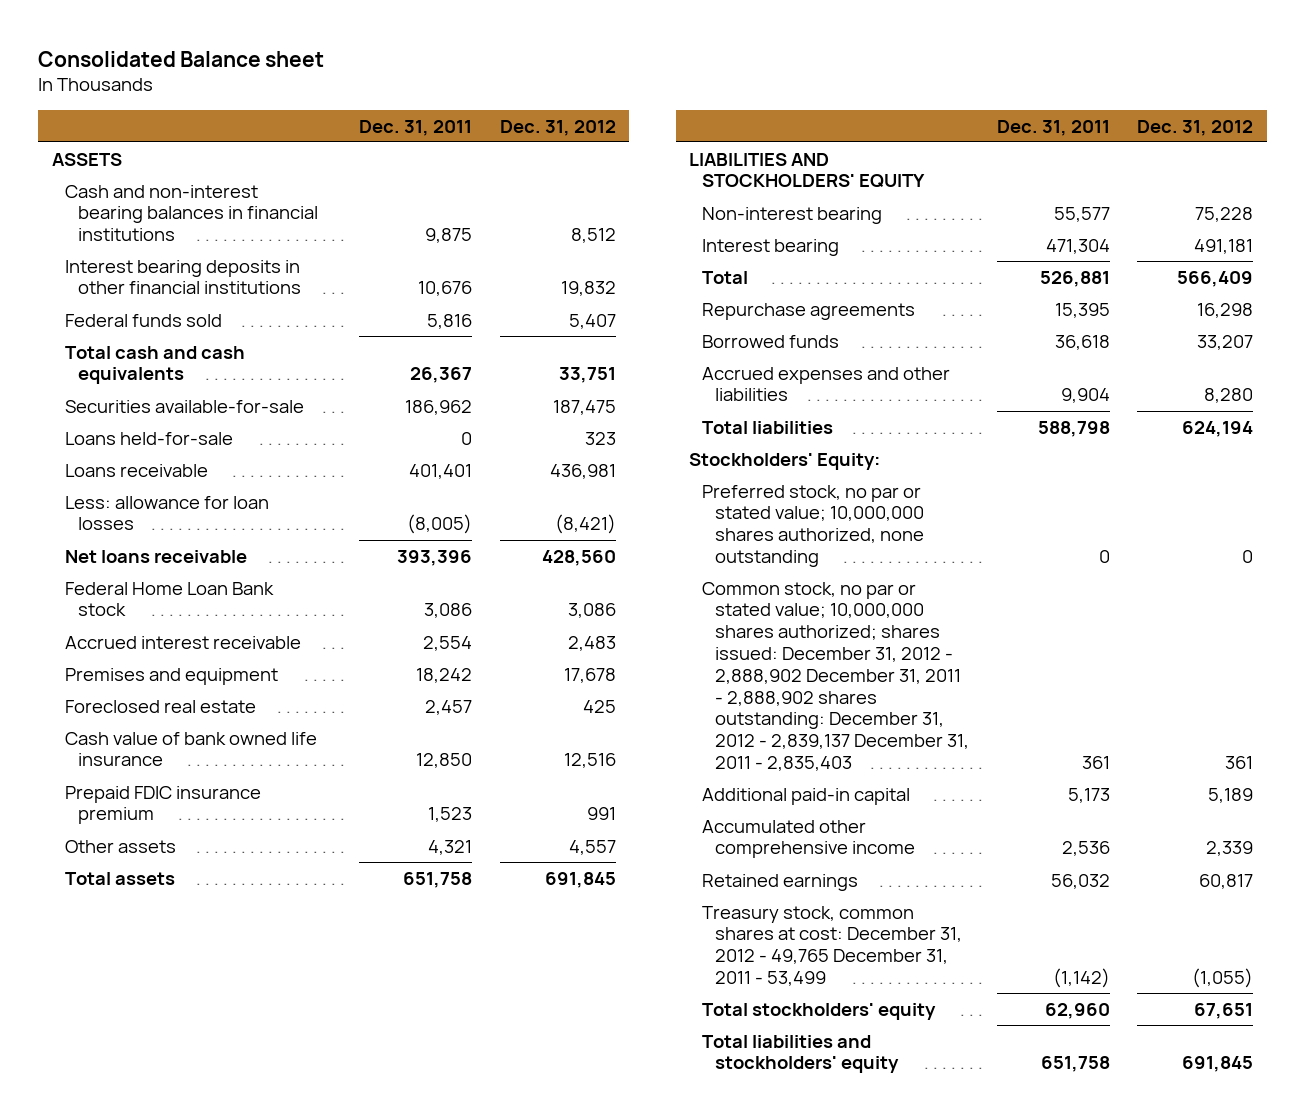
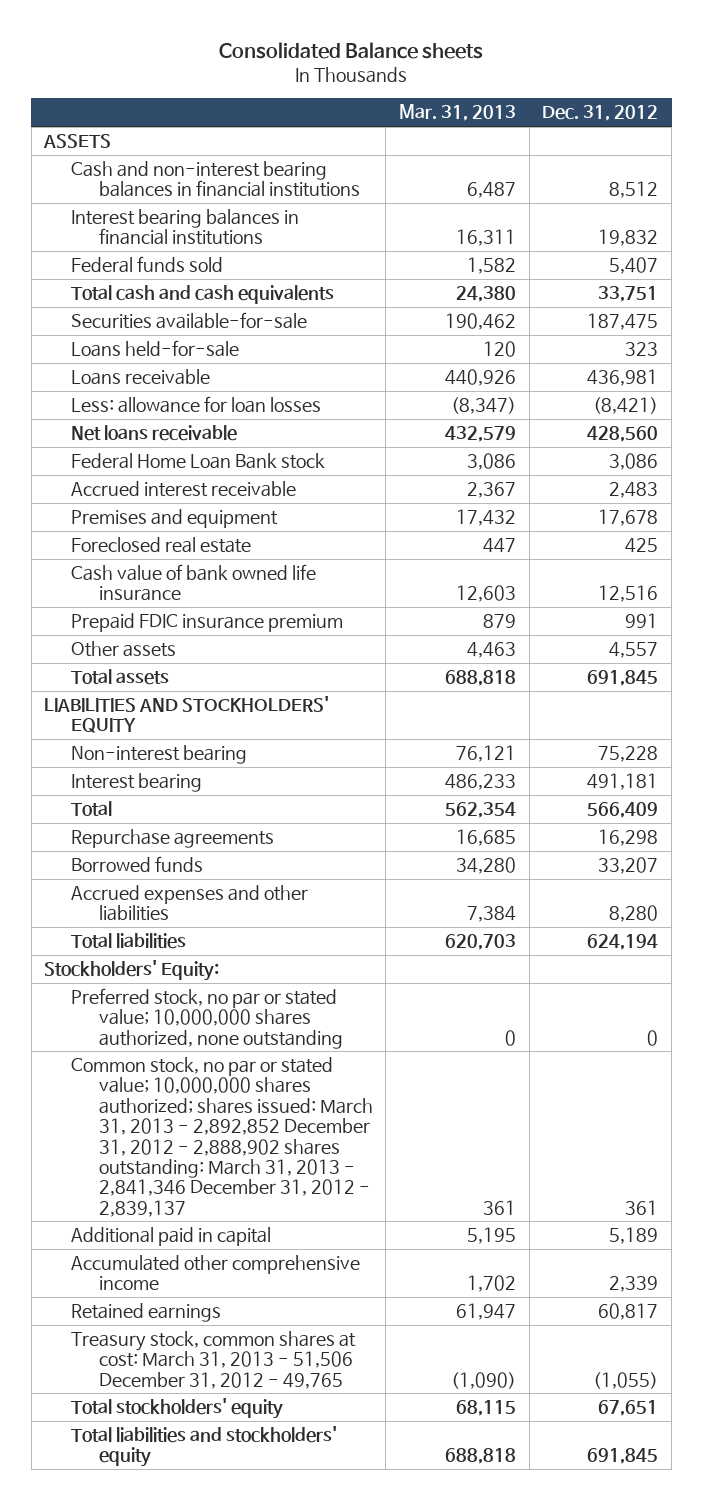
[37,50,324,67] Consolidated Balance sheet -> [219,41,484,59] Consolidated Balance sheets
[359,119,473,136] Dec. 31, 2011 -> none
none -> [399,104,517,122] Mar. 31, 2013
[64,259,301,295] Interest bearing deposits in other financial institutions -> [71,209,300,246] Interest bearing balances in financial institutions
[702,581,970,772] Common stock, no par or stated value; 10,000,000 shares authorized; shares issued: December 31, 2012 - 2,888,902 December 31, 2011 - 2,888,902 shares outstanding: December 31, 2012 - 2,839,137 December 31, 2011 - 2,835,403 -> [71,1057,373,1217] Common stock, no par or stated value; 10,000,000 shares authorized; shares issued: March 31, 2013 - 2,892,852 December 31, 2012 - 2,888,902 shares outstanding: March 31, 2013 - 2,841,346 December 31, 2012 - 2,839,137
[702,787,911,805] Additional paid-in capital -> [71,1227,272,1247] Additional paid in capital
[702,905,963,987] Treasury stock, common shares at cost: December 31, 2012 - 49,765 December 31, 2011 - 53,499 -> [71,1331,357,1389] Treasury stock, common shares at cost: March 31, 2013 - 51,506 December 31, 2012 - 49,765

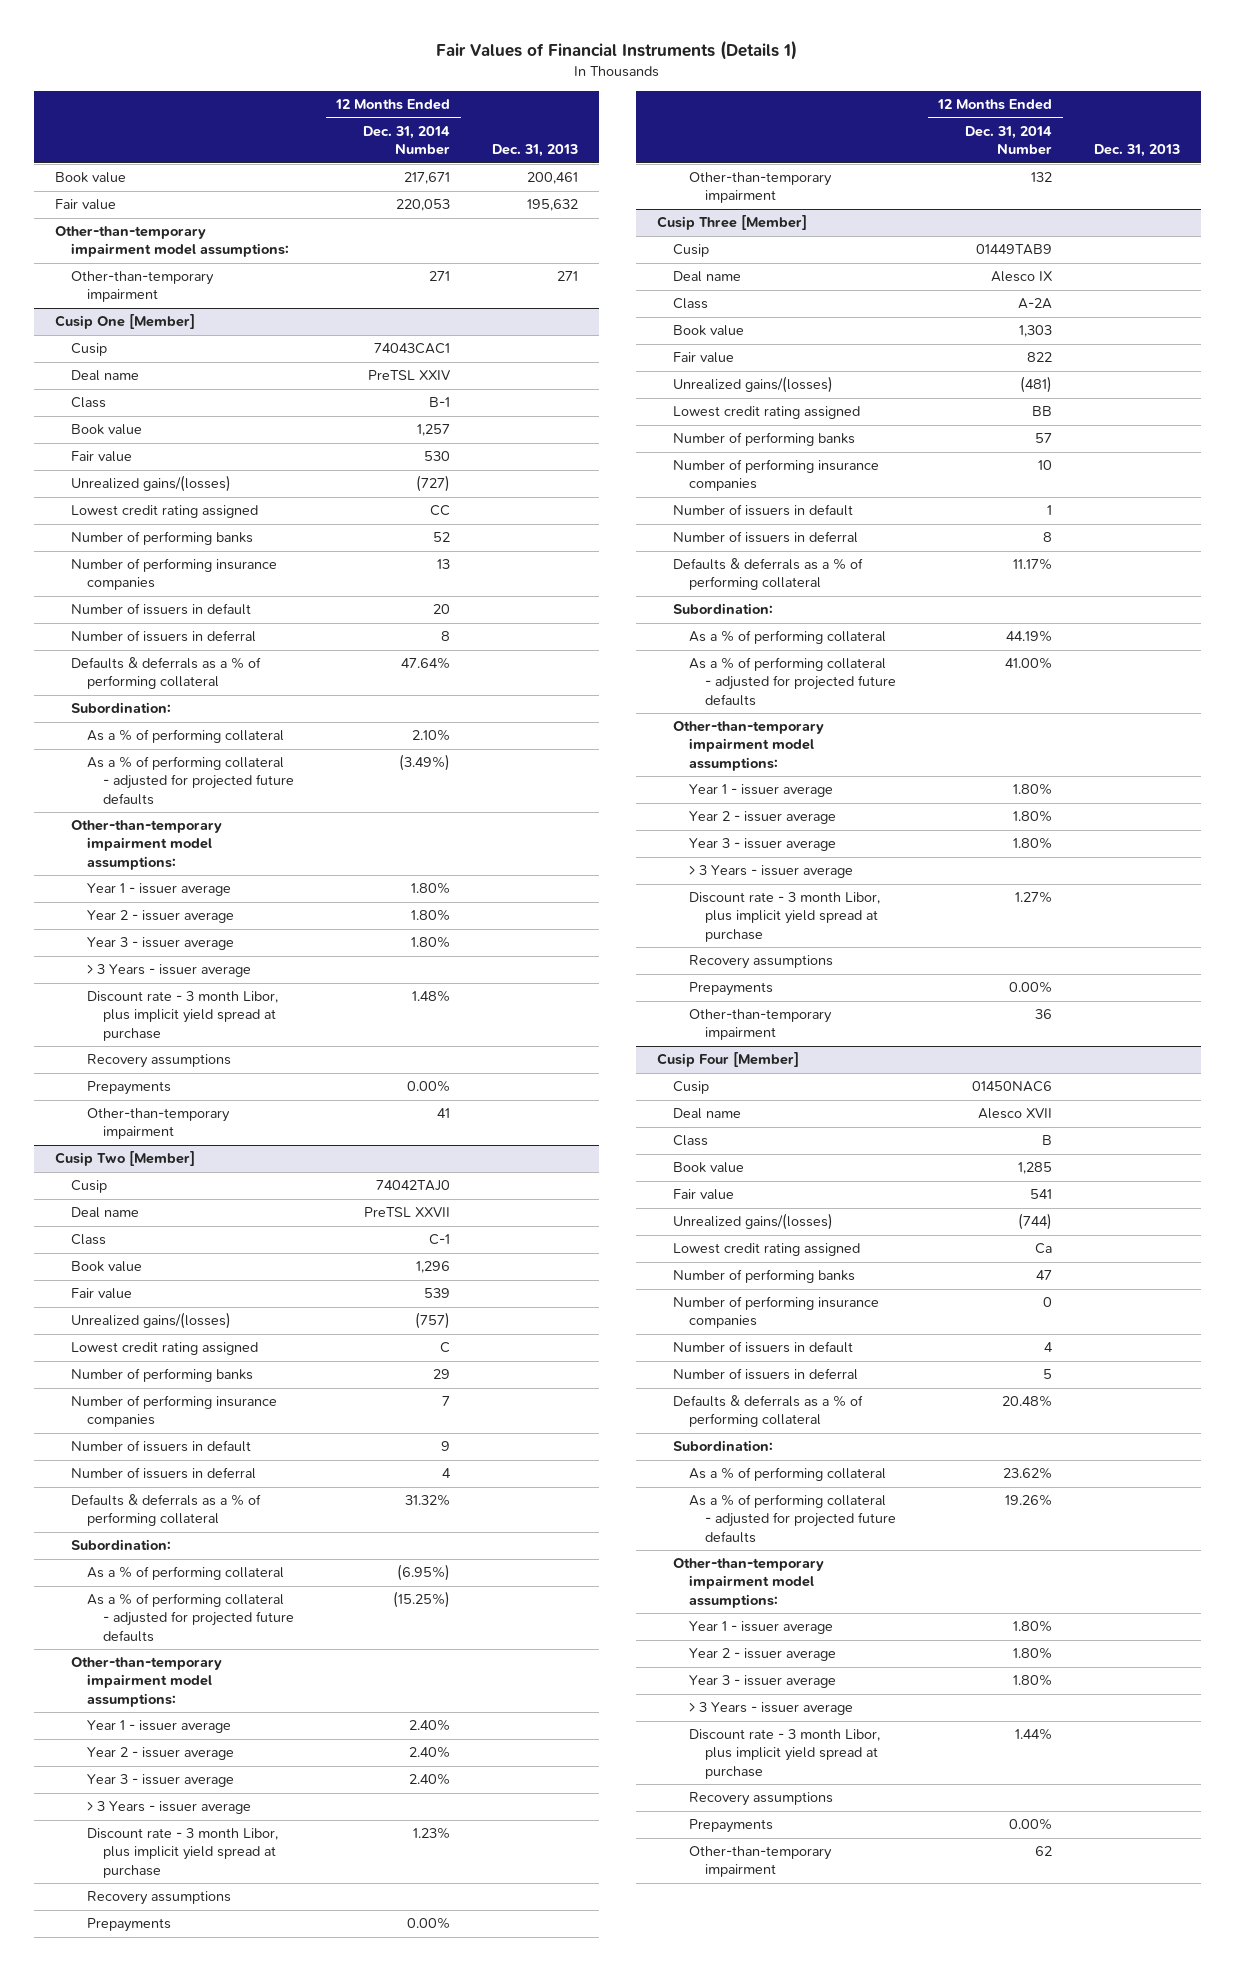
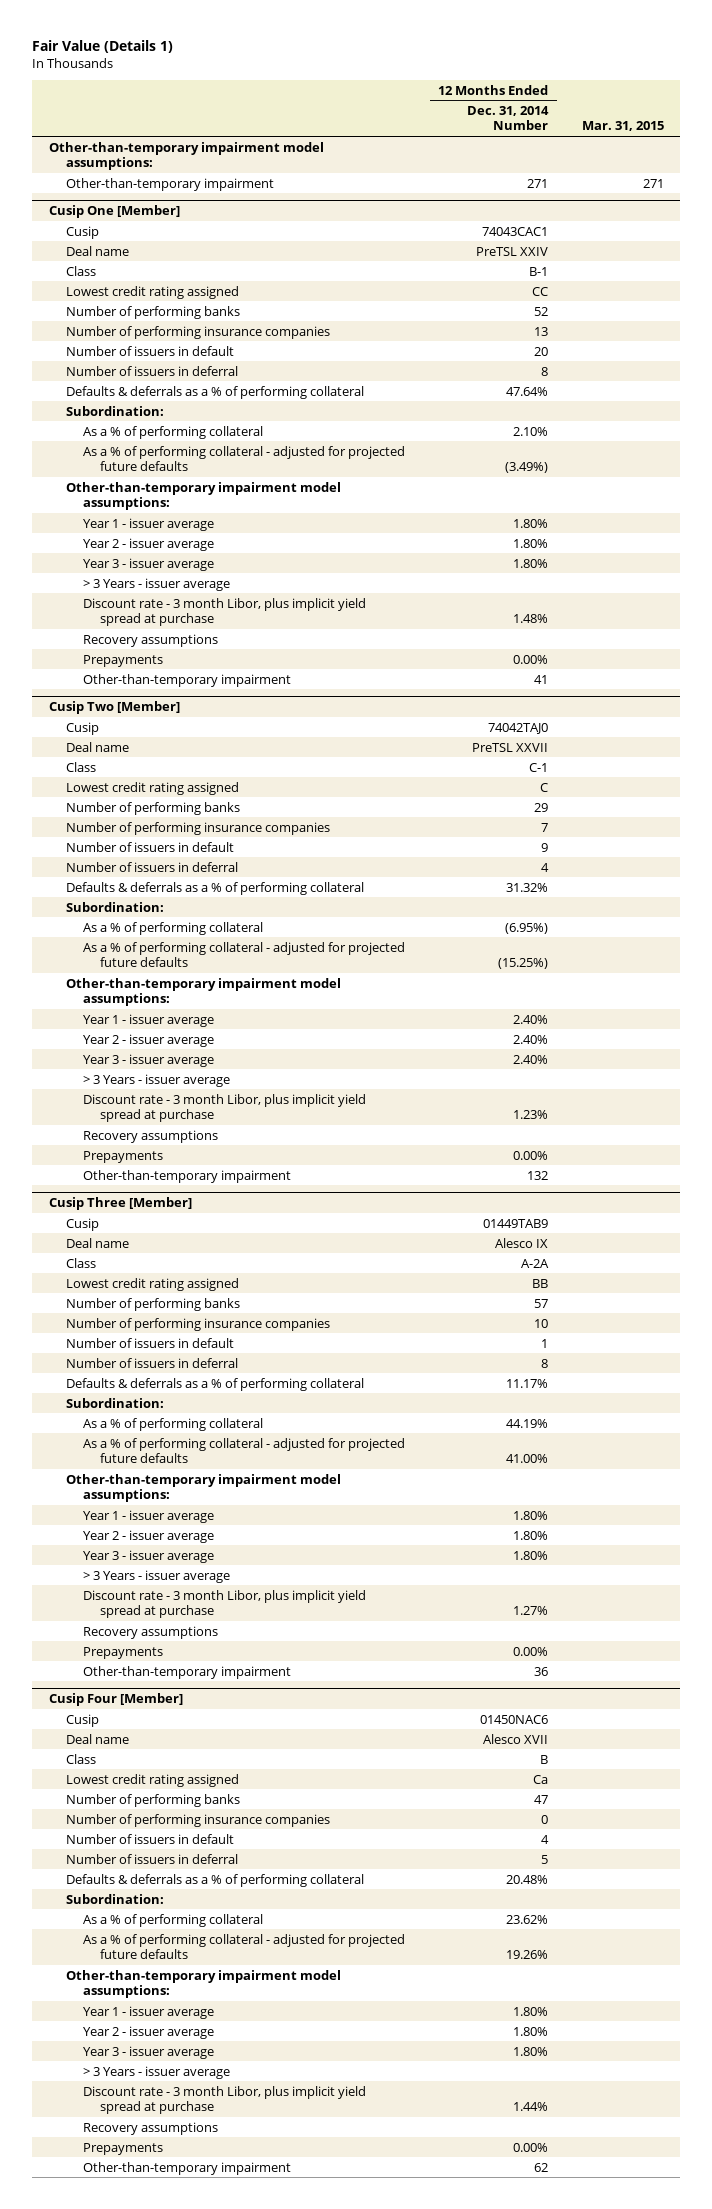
[436,40,798,61] Fair Values of Financial Instruments (Details 1) -> [32,40,174,54] Fair Value (Details 1)
[492,144,579,158] Dec. 31, 2013 -> none
none -> [581,121,664,132] Mar. 31, 2015
[54,172,126,184] Book value -> none
[54,199,116,211] Fair value -> none
[70,424,142,436] Book value -> none
[70,451,132,463] Fair value -> none
[70,475,231,493] Unrealized gains/(losses) -> none
[70,1261,142,1273] Book value -> none
[70,1288,132,1300] Fair value -> none
[70,1312,231,1330] Unrealized gains/(losses) -> none
[673,325,745,337] Book value -> none
[673,352,735,364] Fair value -> none
[673,376,834,394] Unrealized gains/(losses) -> none
[673,1162,745,1174] Book value -> none
[673,1189,735,1201] Fair value -> none
[673,1213,834,1231] Unrealized gains/(losses) -> none

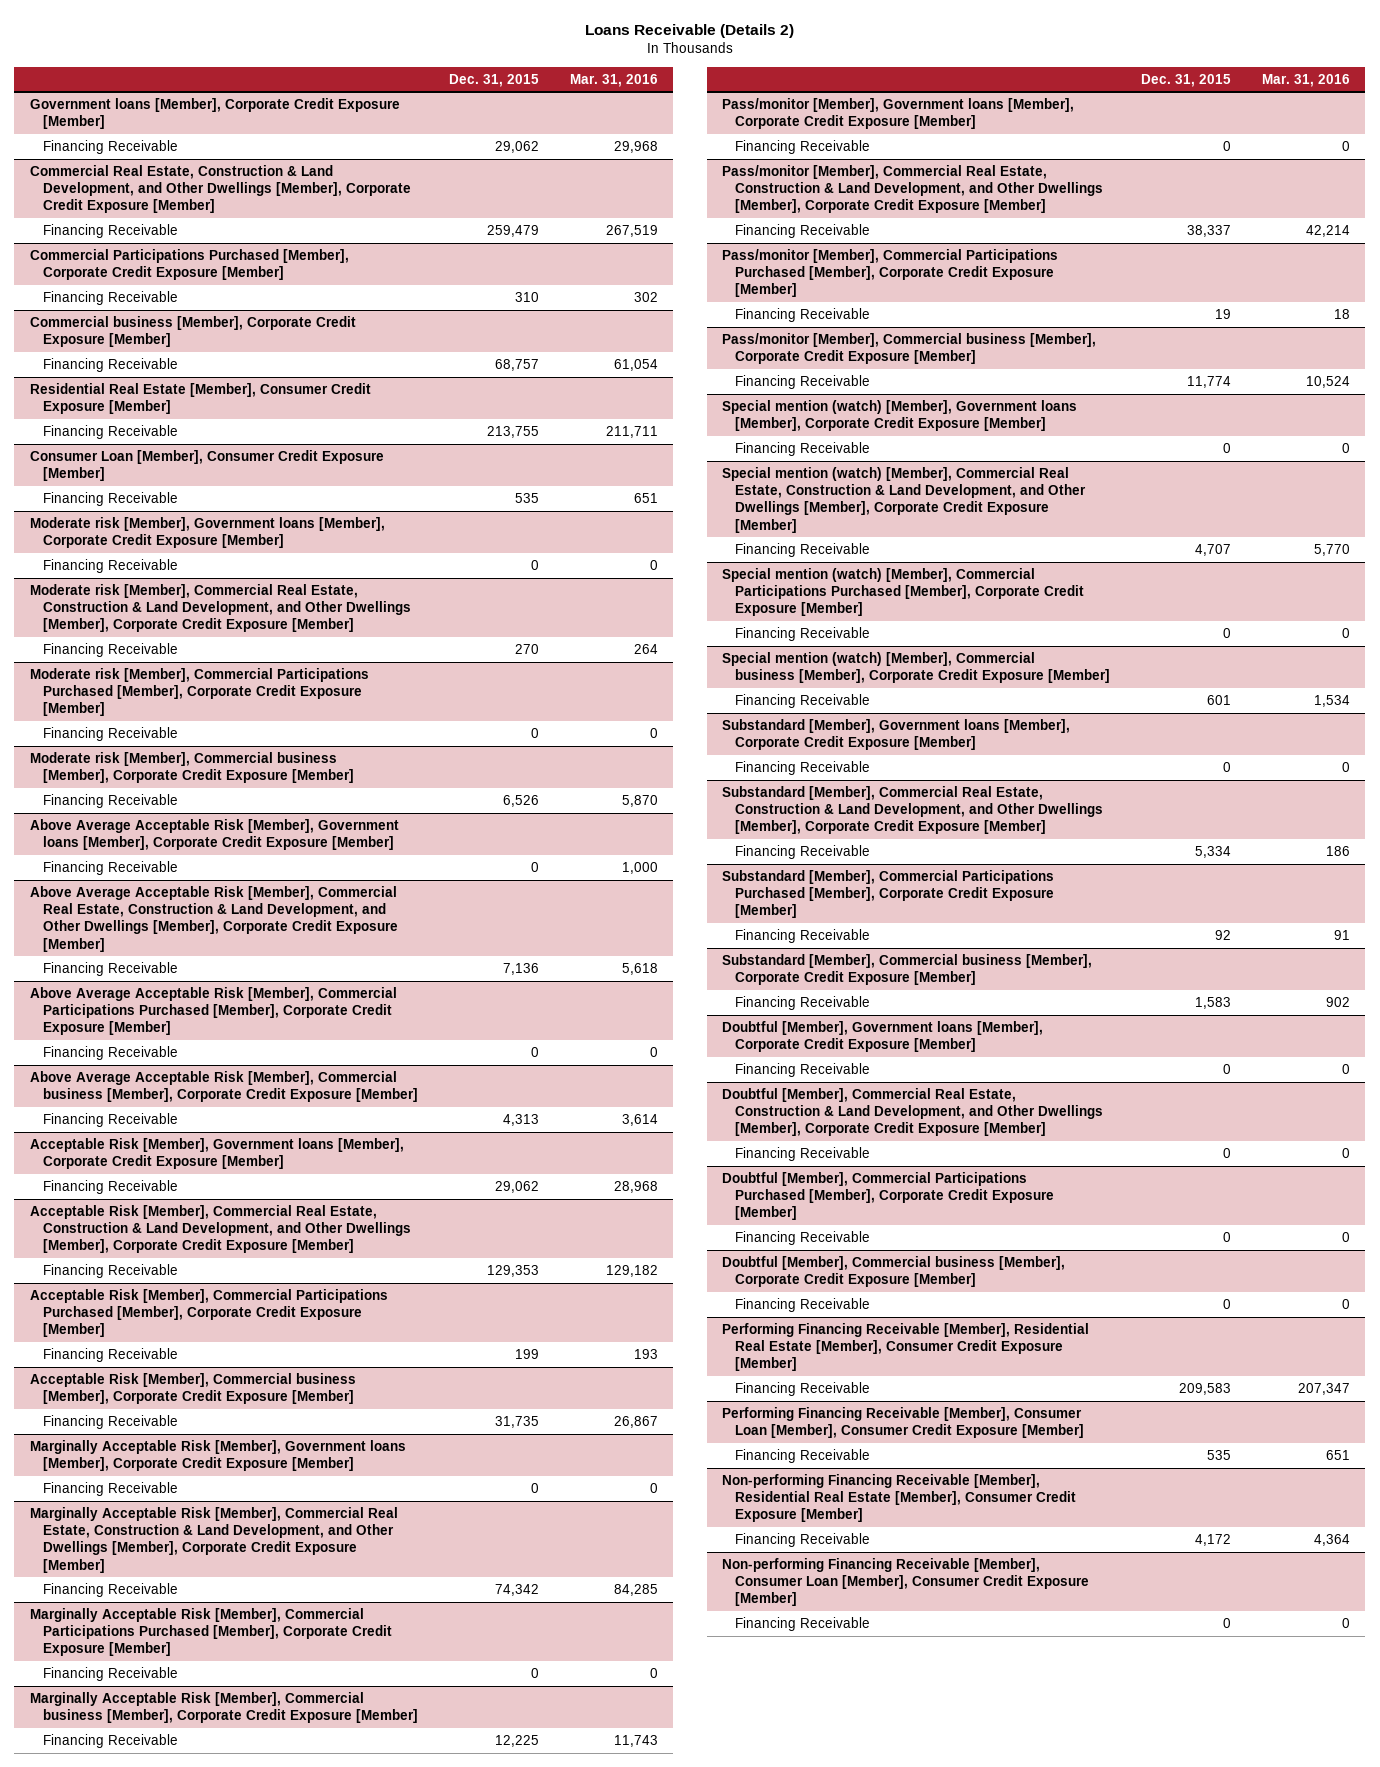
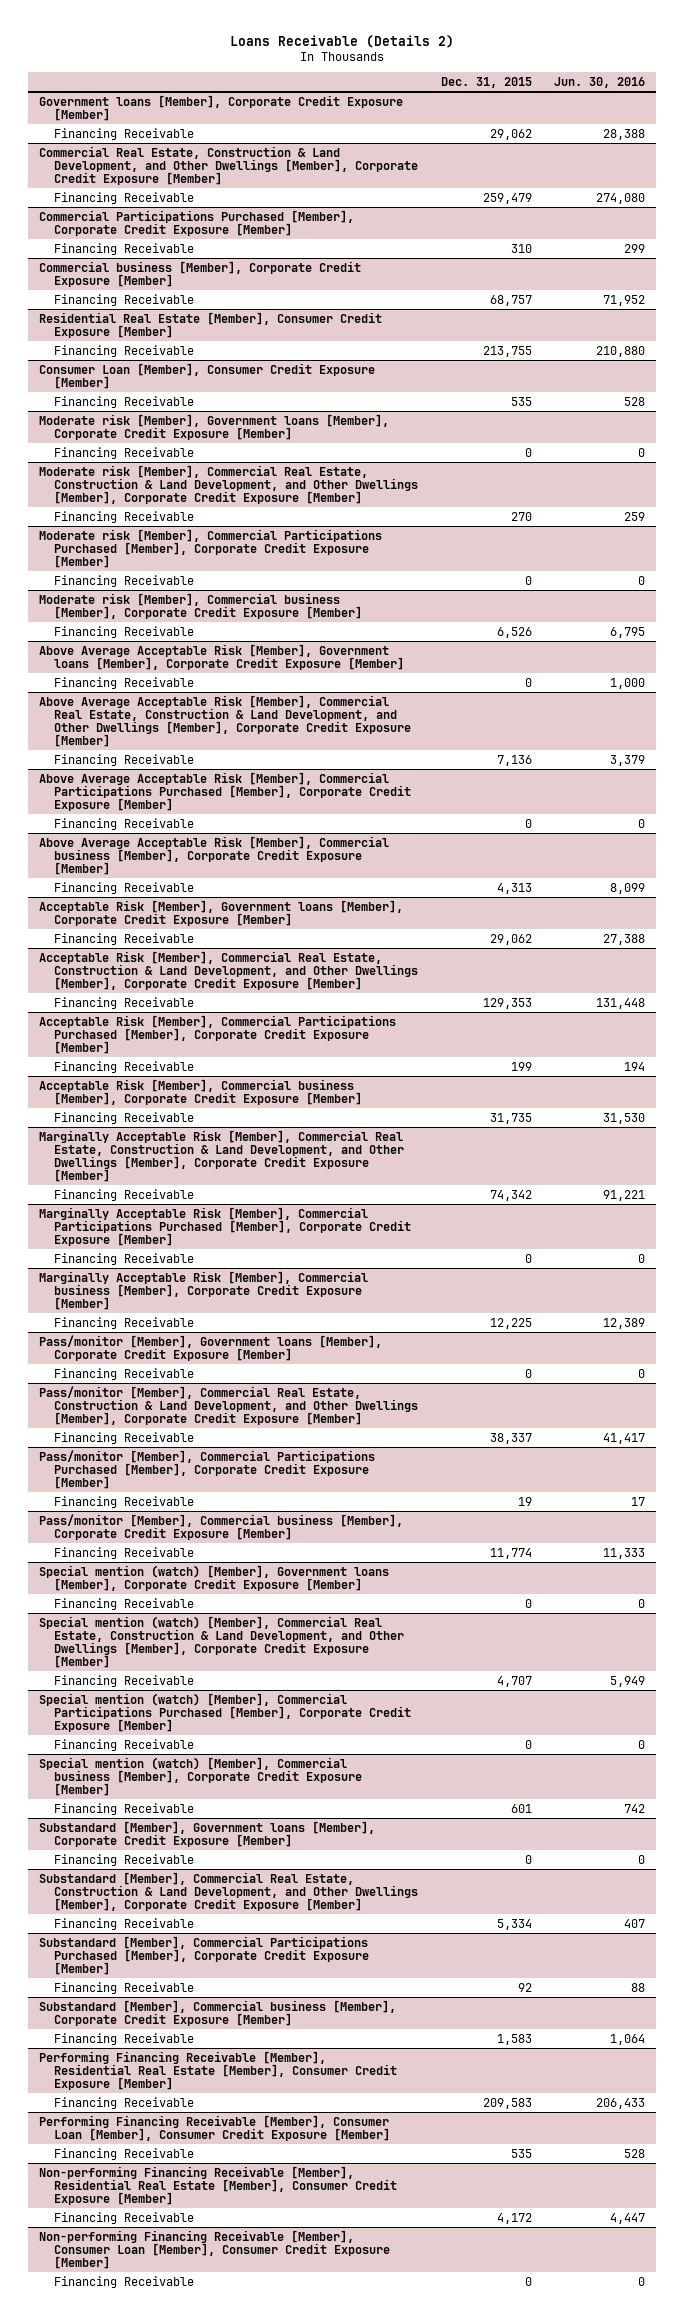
[569,73,658,87] Mar. 31, 2016 -> none
none -> [553,77,645,89] Jun. 30, 2016
[29,1439,406,1472] Marginally Acceptable Risk [Member], Government loans [Member], Corporate Credit Exposure [Member] -> none
[43,1481,179,1496] Financing Receivable -> none
[722,1020,1044,1053] Doubtful [Member], Government loans [Member], Corporate Credit Exposure [Member] -> none
[735,1062,871,1077] Financing Receivable -> none
[722,1087,1104,1137] Doubtful [Member], Commercial Real Estate, Construction & Land Development, and Other Dwellings [Member], Corporate Credit Exposure [Member] -> none
[735,1146,871,1161] Financing Receivable -> none
[722,1171,1055,1221] Doubtful [Member], Commercial Participations Purchased [Member], Corporate Credit Exposure [Member] -> none
[735,1230,871,1245] Financing Receivable -> none
[722,1255,1066,1288] Doubtful [Member], Commercial business [Member], Corporate Credit Exposure [Member] -> none
[735,1297,871,1312] Financing Receivable -> none

